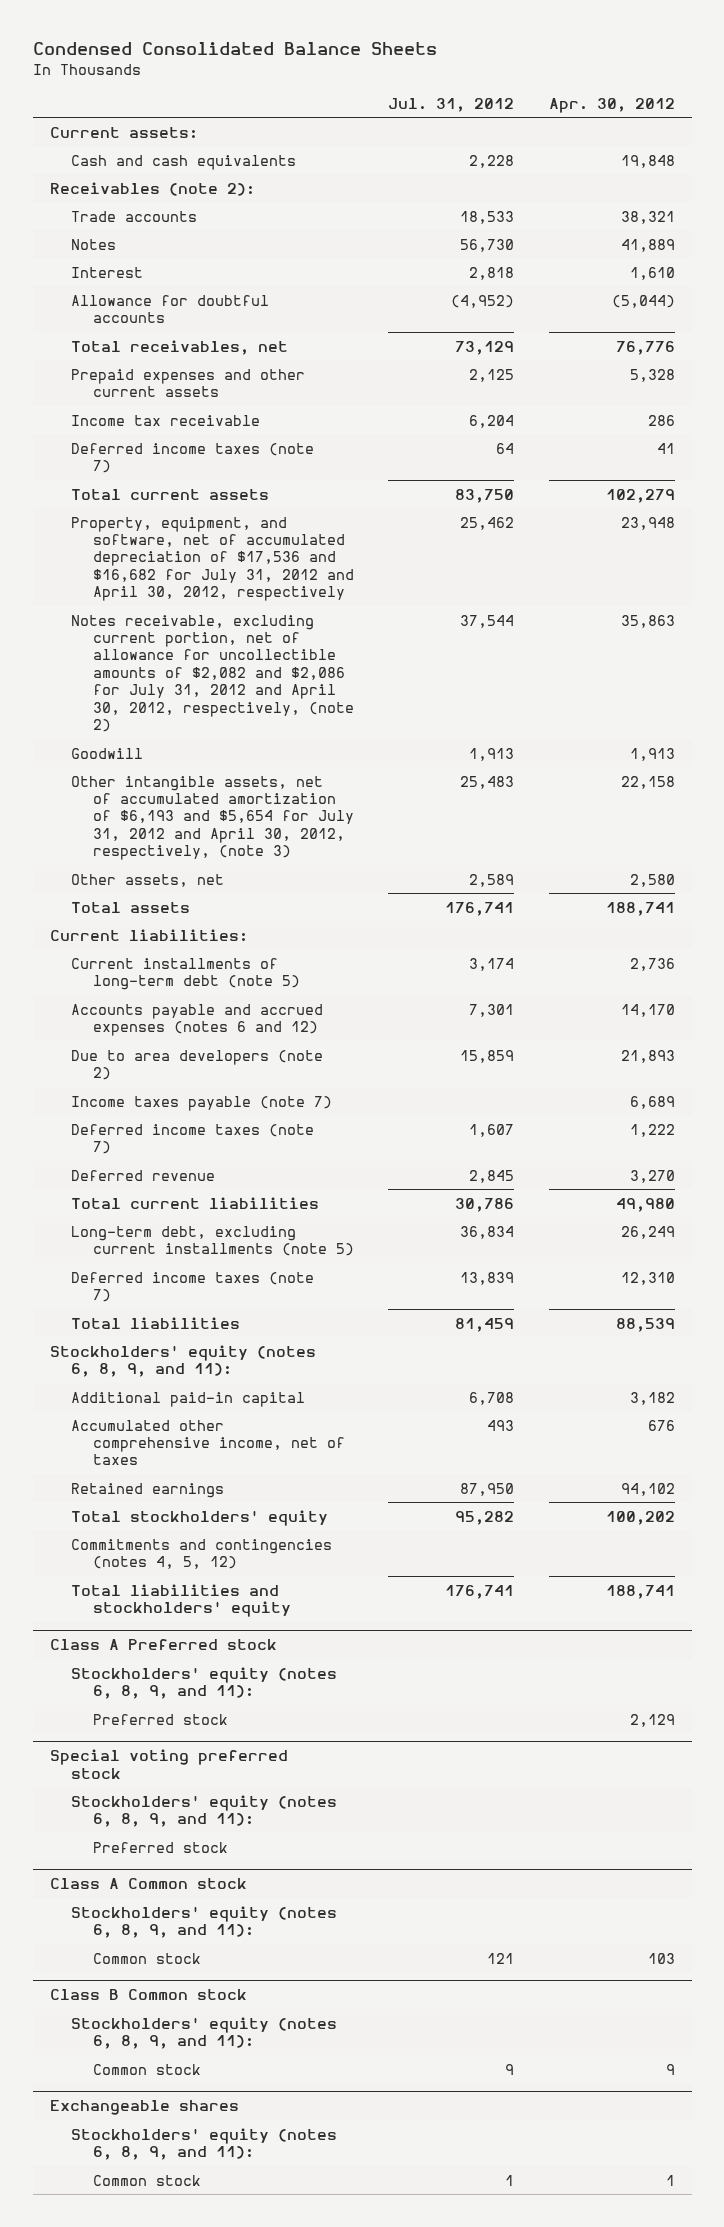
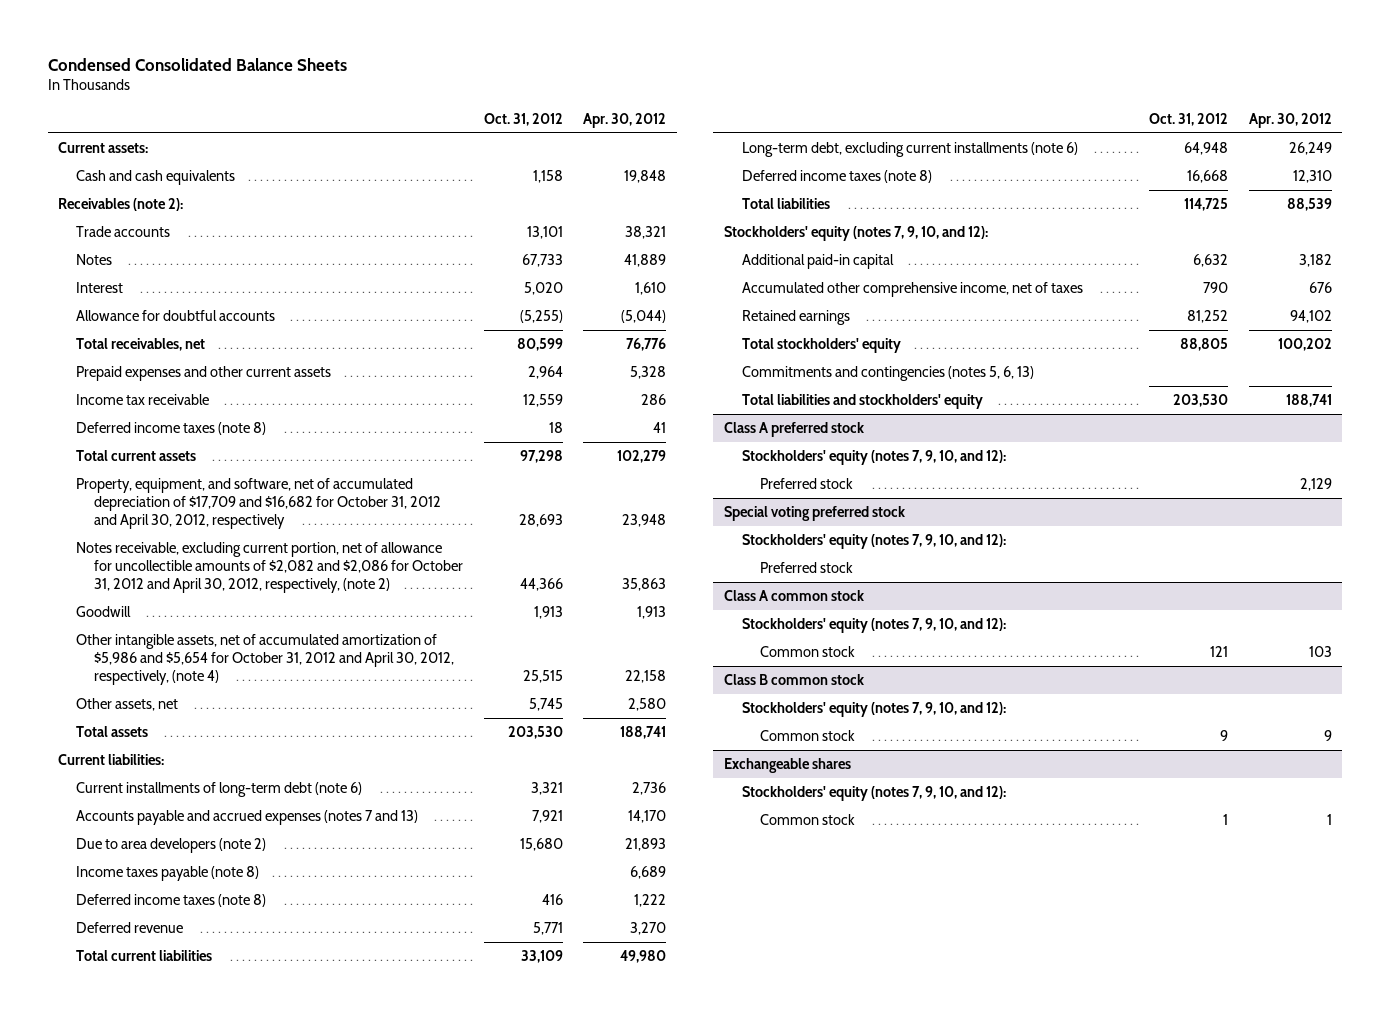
[388,97,515,112] Jul. 31, 2012 -> none
none -> [483,113,563,127] Oct. 31, 2012
[71,442,315,474] Deferred income taxes (note 7) -> [76,422,267,436] Deferred income taxes (note 8)
[71,516,354,602] Property, equipment, and software, net of accumulated depreciation of $17,536 and $16,682 for July 31, 2012 and April 30, 2012, respectively -> [76,478,442,530] Property, equipment, and software, net of accumulated depreciation of $17,709 and $16,682 for October 31, 2012 and April 30, 2012, respectively
[71,614,354,733] Notes receivable, excluding current portion, net of allowance for uncollectible amounts of $2,082 and $2,086 for July 31, 2012 and April 30, 2012, respectively, (note 2) -> [76,542,464,594] Notes receivable, excluding current portion, net of allowance for uncollectible amounts of $2,082 and $2,086 for October 31, 2012 and April 30, 2012, respectively, (note 2)
[71,775,354,861] Other intangible assets, net of accumulated amortization of $6,193 and $5,654 for July 31, 2012 and April 30, 2012, respectively, (note 3) -> [76,634,455,686] Other intangible assets, net of accumulated amortization of $5,986 and $5,654 for October 31, 2012 and April 30, 2012, respectively, (note 4)
[71,957,300,991] Current installments of long-term debt (note 5) -> [76,782,363,798] Current installments of long-term debt (note 6)
[71,1003,324,1037] Accounts payable and accrued expenses (notes 6 and 12) -> [76,810,419,826] Accounts payable and accrued expenses (notes 7 and 13)
[71,1095,333,1111] Income taxes payable (note 7) -> [76,866,260,882] Income taxes payable (note 8)
[71,1123,315,1155] Deferred income taxes (note 7) -> [76,894,267,908] Deferred income taxes (note 8)
[71,1225,354,1257] Long-term debt, excluding current installments (note 5) -> [741,142,1078,158] Long-term debt, excluding current installments (note 6)
[71,1271,315,1303] Deferred income taxes (note 7) -> [741,170,932,184] Deferred income taxes (note 8)
[49,1344,316,1378] Stockholders' equity (notes 6, 8, 9, and 11): -> [723,226,988,242] Stockholders' equity (notes 7, 9, 10, and 12):
[71,1538,333,1570] Commitments and contingencies (notes 4, 5, 12) -> [741,366,1034,382] Commitments and contingencies (notes 5, 6, 13)
[49,1639,277,1651] Class A Preferred stock -> [723,422,864,438] Class A preferred stock
[71,1666,338,1700] Stockholders' equity (notes 6, 8, 9, and 11): -> [741,450,1006,466] Stockholders' equity (notes 7, 9, 10, and 12):
[71,1794,338,1828] Stockholders' equity (notes 6, 8, 9, and 11): -> [741,534,1006,550] Stockholders' equity (notes 7, 9, 10, and 12):
[49,1878,247,1890] Class A Common stock -> [723,590,864,602] Class A common stock
[71,1905,338,1939] Stockholders' equity (notes 6, 8, 9, and 11): -> [741,618,1006,634] Stockholders' equity (notes 7, 9, 10, and 12):
[49,1989,247,2001] Class B Common stock -> [723,674,864,686] Class B common stock
[71,2016,338,2050] Stockholders' equity (notes 6, 8, 9, and 11): -> [741,702,1006,718] Stockholders' equity (notes 7, 9, 10, and 12):
[71,2127,338,2161] Stockholders' equity (notes 6, 8, 9, and 11): -> [741,786,1006,802] Stockholders' equity (notes 7, 9, 10, and 12):

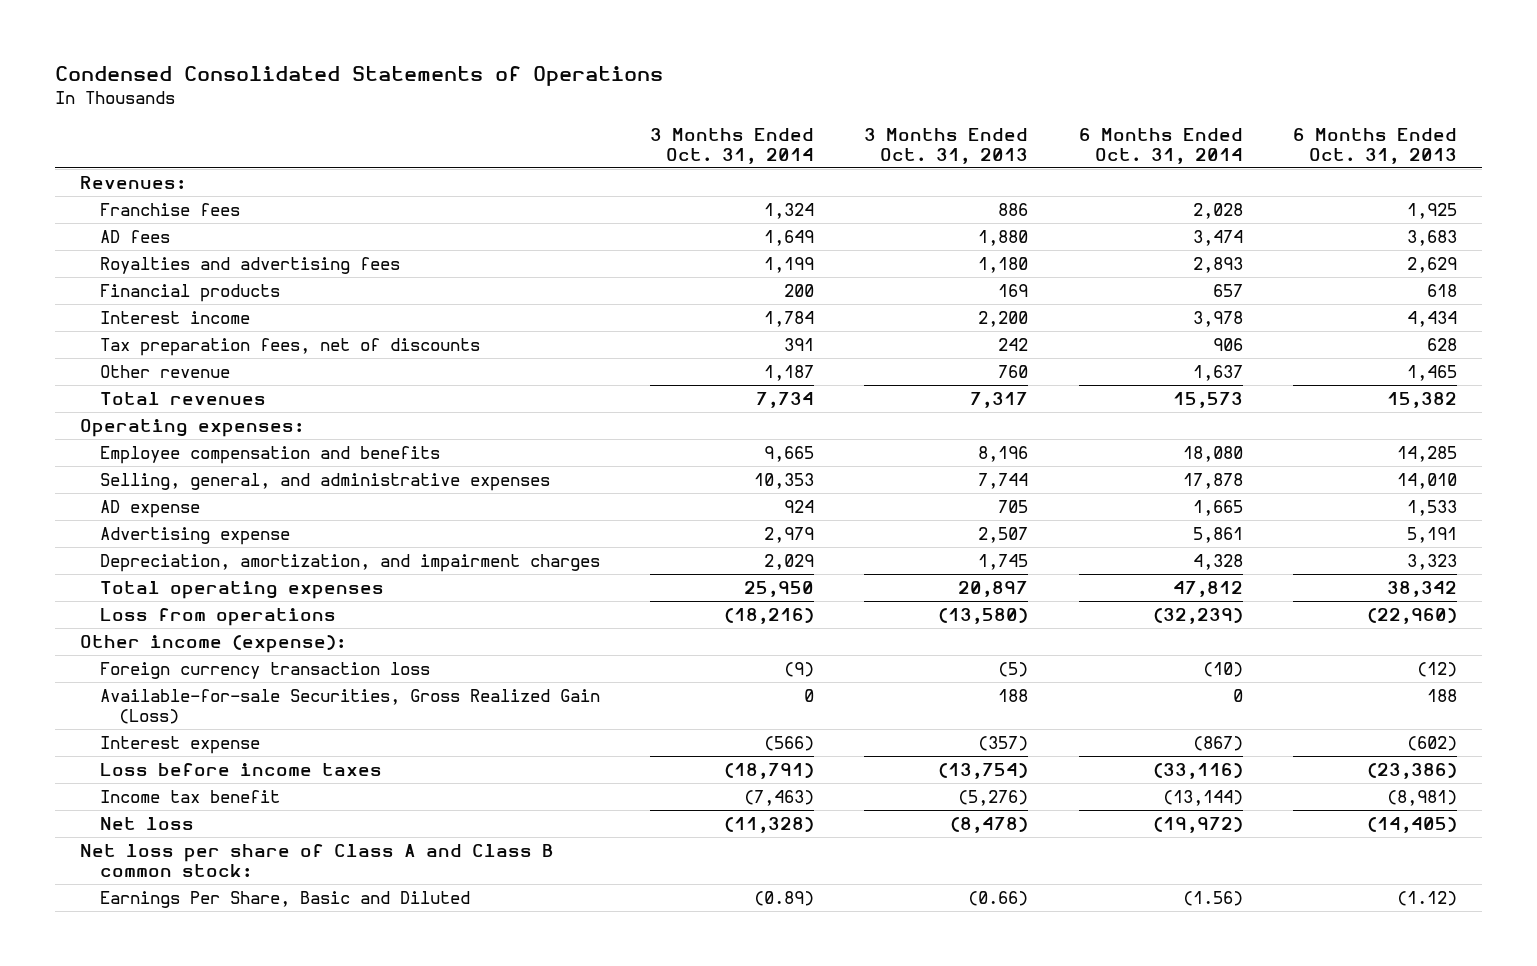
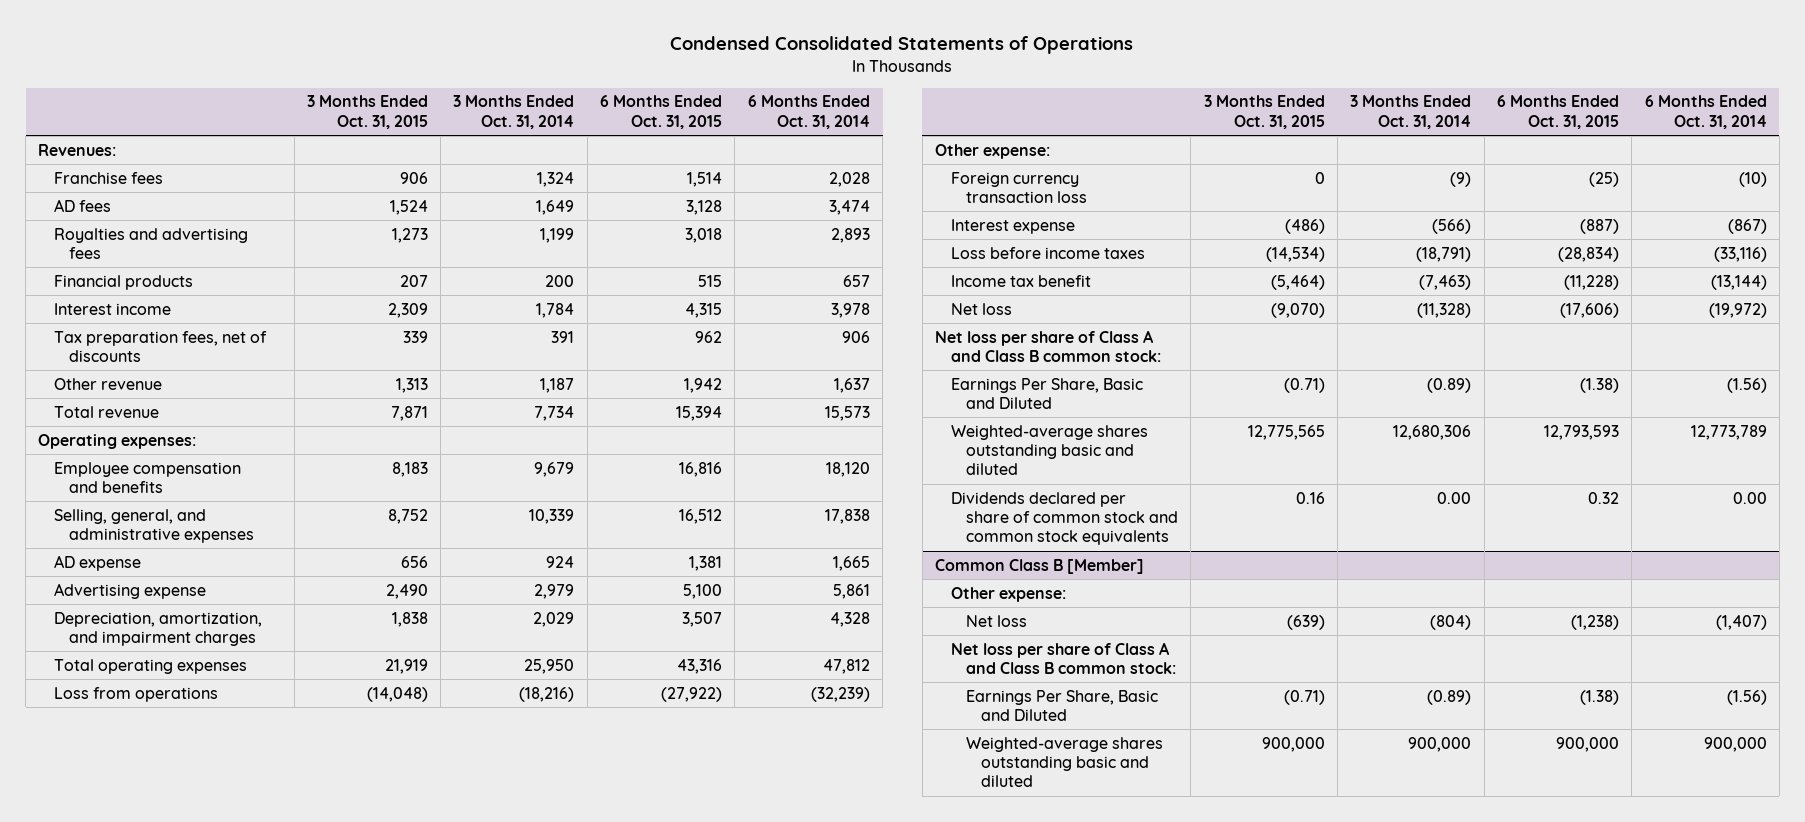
[864,127,1029,164] 3 Months Ended Oct. 31, 2013 -> none
[1293,127,1458,164] 6 Months Ended Oct. 31, 2013 -> none
none -> [306,95,428,129] 3 Months Ended Oct. 31, 2015
none -> [600,95,723,129] 6 Months Ended Oct. 31, 2015
[99,391,266,405] Total revenues -> [53,405,159,418] Total revenue
[763,445,814,462] 9,665 -> [534,461,575,477] 9,679
[1182,445,1243,462] 18,080 -> [825,461,870,477] 18,120
[753,472,814,489] 10,353 -> [529,508,575,524] 10,339
[1182,472,1243,489] 17,878 -> [824,508,870,524] 17,838
[80,634,347,653] Other income (expense): -> [935,143,1051,159] Other expense:
[99,688,600,724] Available-for-sale Securities, Gross Realized Gain (Loss) -> none
none -> [950,424,1148,476] Weighted-average shares outstanding basic and diluted
none -> [950,491,1179,546] Dividends declared per share of common stock and common stock equivalents
none -> [935,558,1145,574] Common Class B [Member]
none -> [950,586,1066,602] Other expense:
none -> [966,614,1028,627] Net loss
none -> [950,641,1177,674] Net loss per share of Class A and Class B common stock:
none -> [966,689,1159,721] Earnings Per Share, Basic and Diluted
none -> [966,736,1164,788] Weighted-average shares outstanding basic and diluted

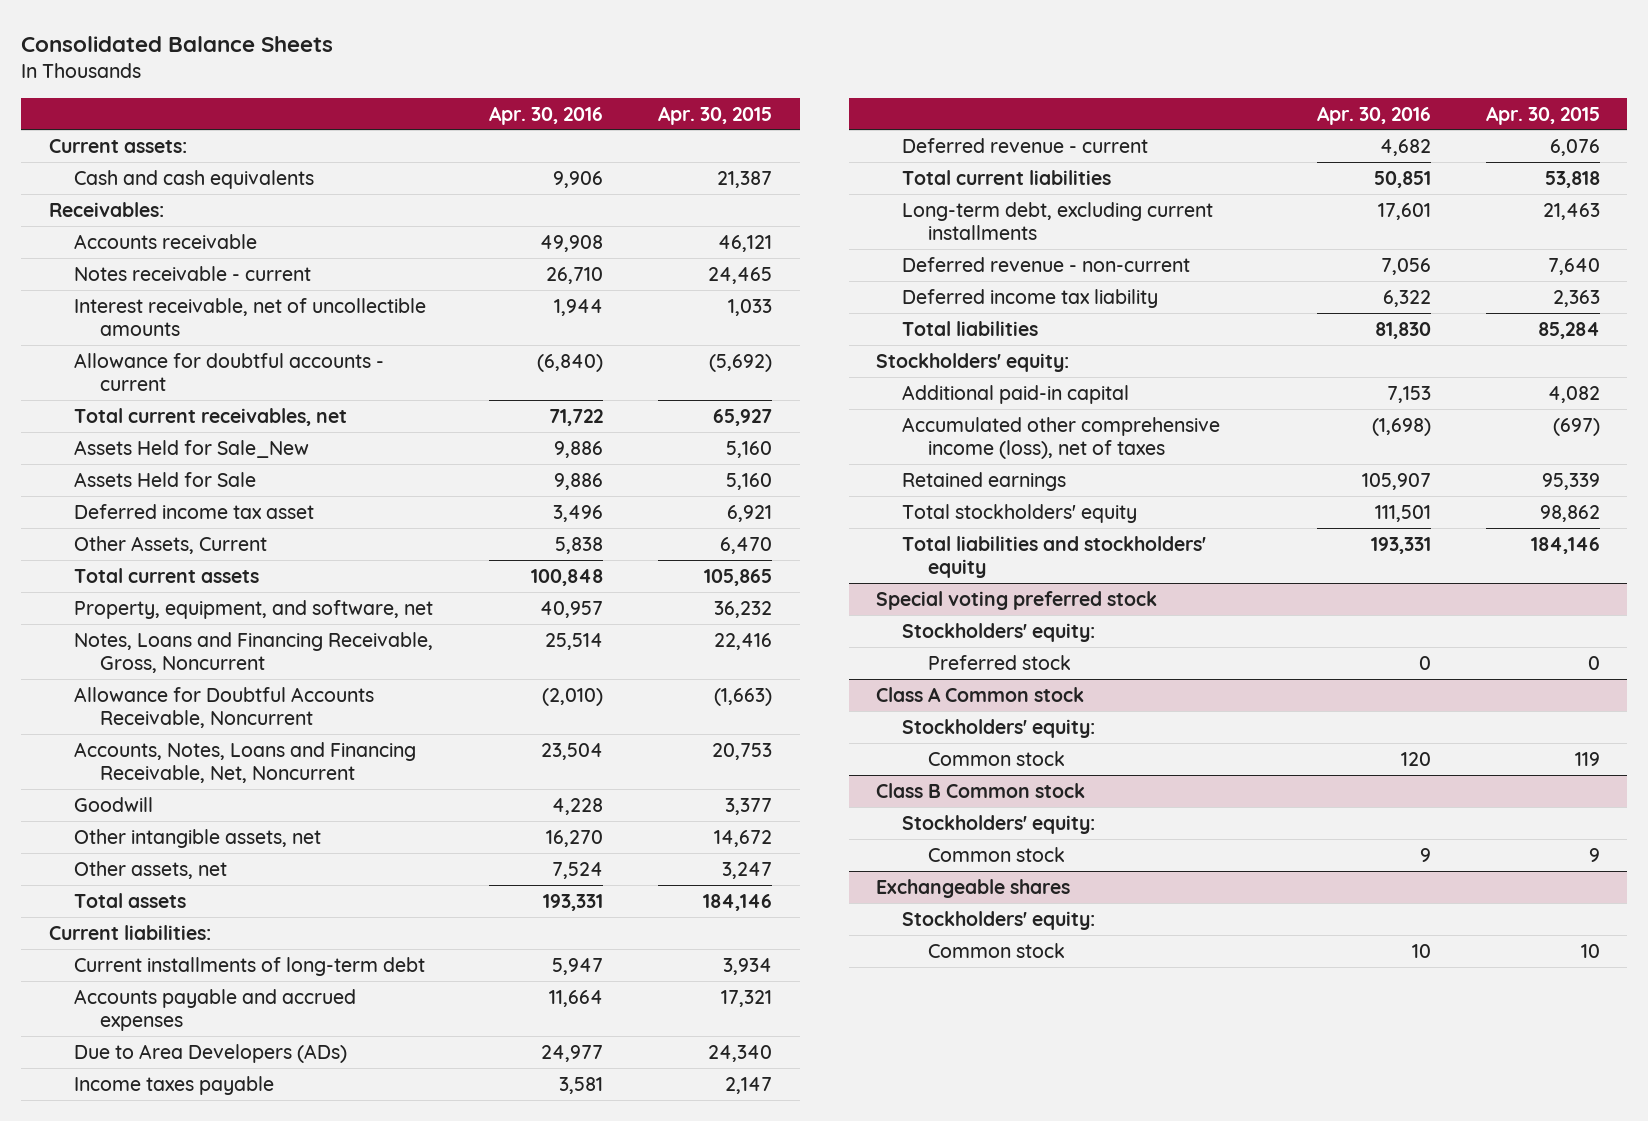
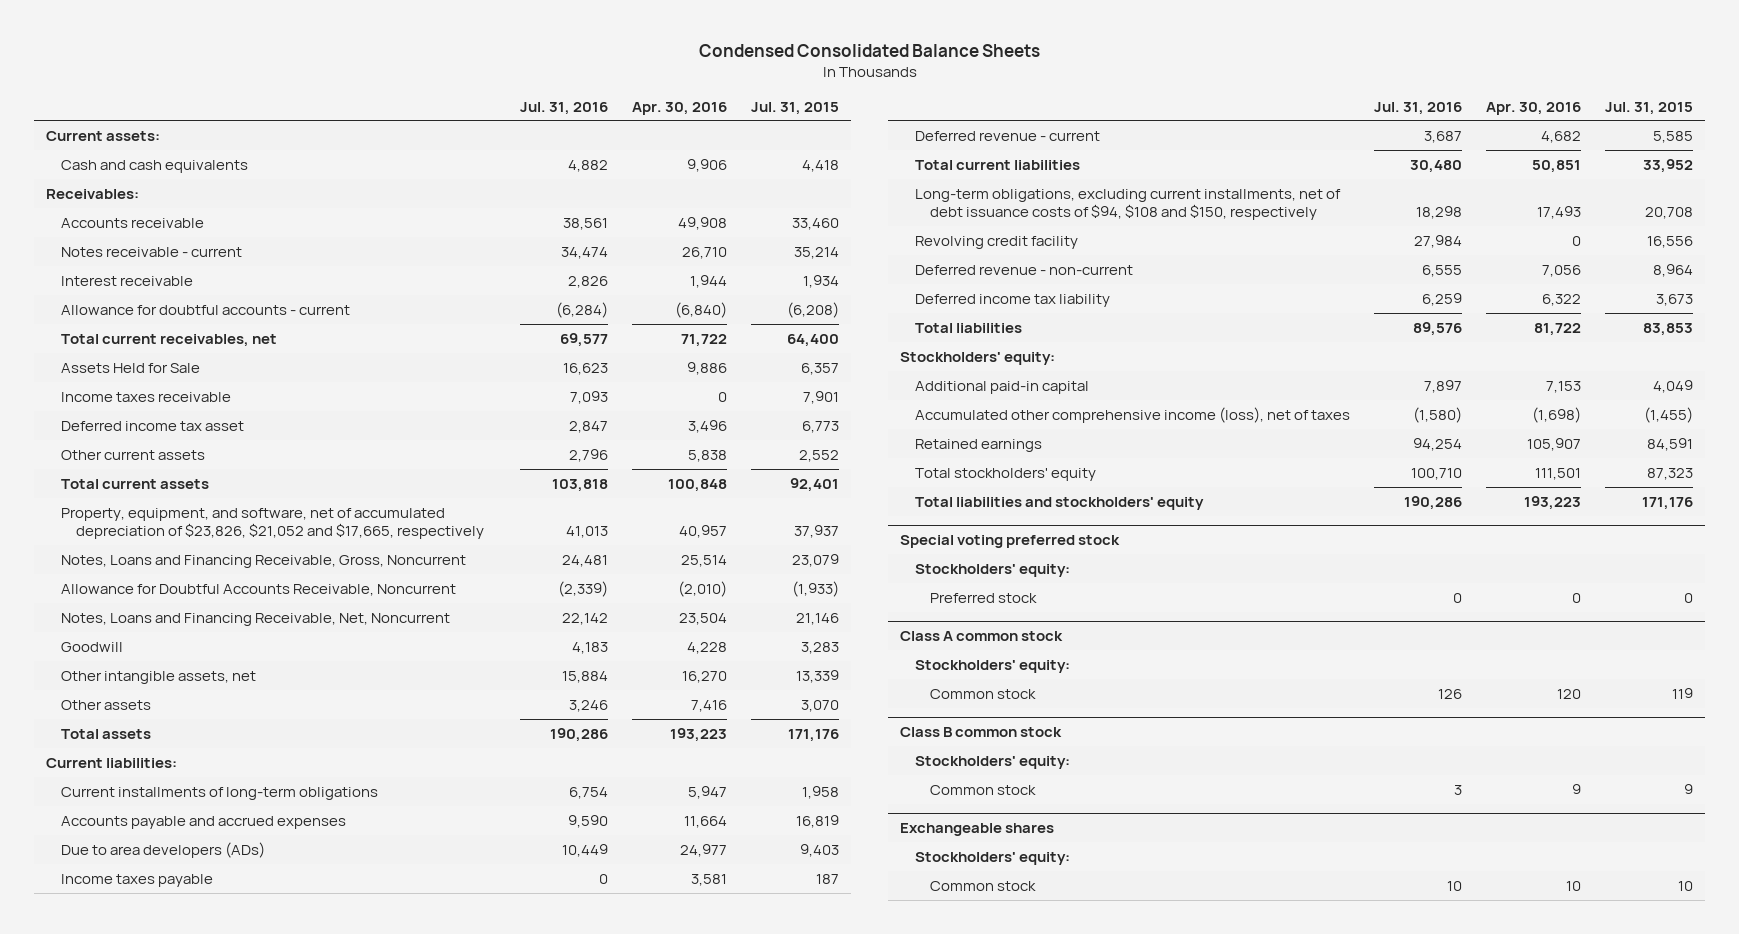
[21,35,334,52] Consolidated Balance Sheets -> [698,44,1040,58] Condensed Consolidated Balance Sheets
[657,105,772,125] Apr. 30, 2015 -> none
none -> [520,101,609,115] Jul. 31, 2016
none -> [751,101,840,115] Jul. 31, 2015
[74,297,427,337] Interest receivable, net of uncollectible amounts -> [61,275,194,286] Interest receivable
[74,439,310,458] Assets Held for Sale_New -> none
none -> [61,391,232,402] Income taxes receivable
[74,535,268,554] Other Assets, Current -> [61,449,206,460] Other current assets
[74,599,434,619] Property, equipment, and software, net -> [61,507,485,540] Property, equipment, and software, net of accumulated depreciation of $23,826, $21,052 and $17,665, respectively
[74,741,417,784] Accounts, Notes, Loans and Financing Receivable, Net, Noncurrent -> [61,612,451,626] Notes, Loans and Financing Receivable, Net, Noncurrent
[74,860,228,879] Other assets, net -> [61,699,152,710] Other assets
[551,861,603,879] 7,524 -> [691,699,728,712] 7,416
[542,893,603,911] 193,331 -> [670,727,728,742] 193,223
[74,956,426,976] Current installments of long-term debt -> [61,786,379,800] Current installments of long-term obligations
[74,1043,348,1063] Due to Area Developers (ADs) -> [61,841,266,858] Due to area developers (ADs)
[902,201,1214,241] Long-term debt, excluding current installments -> none
none -> [915,188,1342,221] Long-term obligations, excluding current installments, net of debt issuance costs of $94, $108 and $150, respectively
none -> [915,235,1079,249] Revolving credit facility
[1374,321,1431,339] 81,830 -> [1534,322,1582,336] 81,722
[1370,536,1431,554] 193,331 -> [1524,495,1582,510] 193,223
[876,686,1085,702] Class A Common stock -> [900,631,1064,642] Class A common stock
[876,782,1086,798] Class B Common stock -> [900,727,1063,738] Class B common stock

